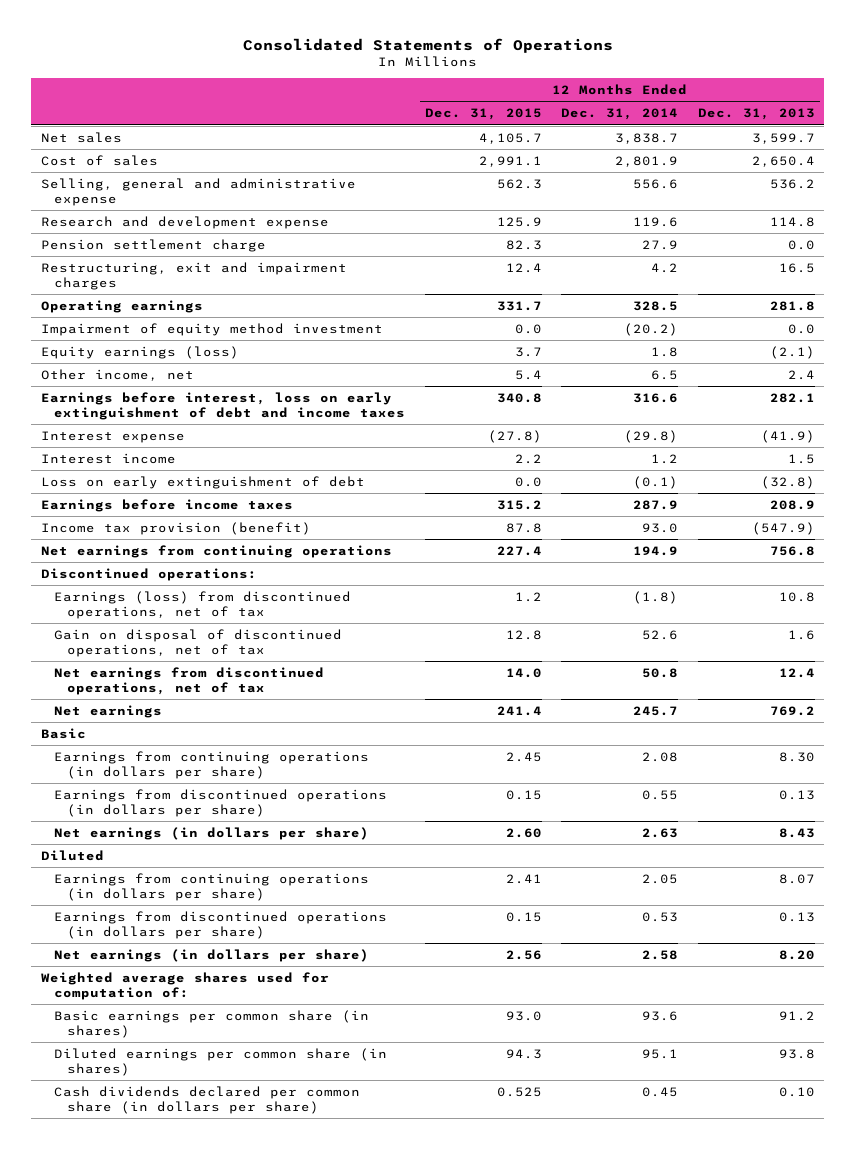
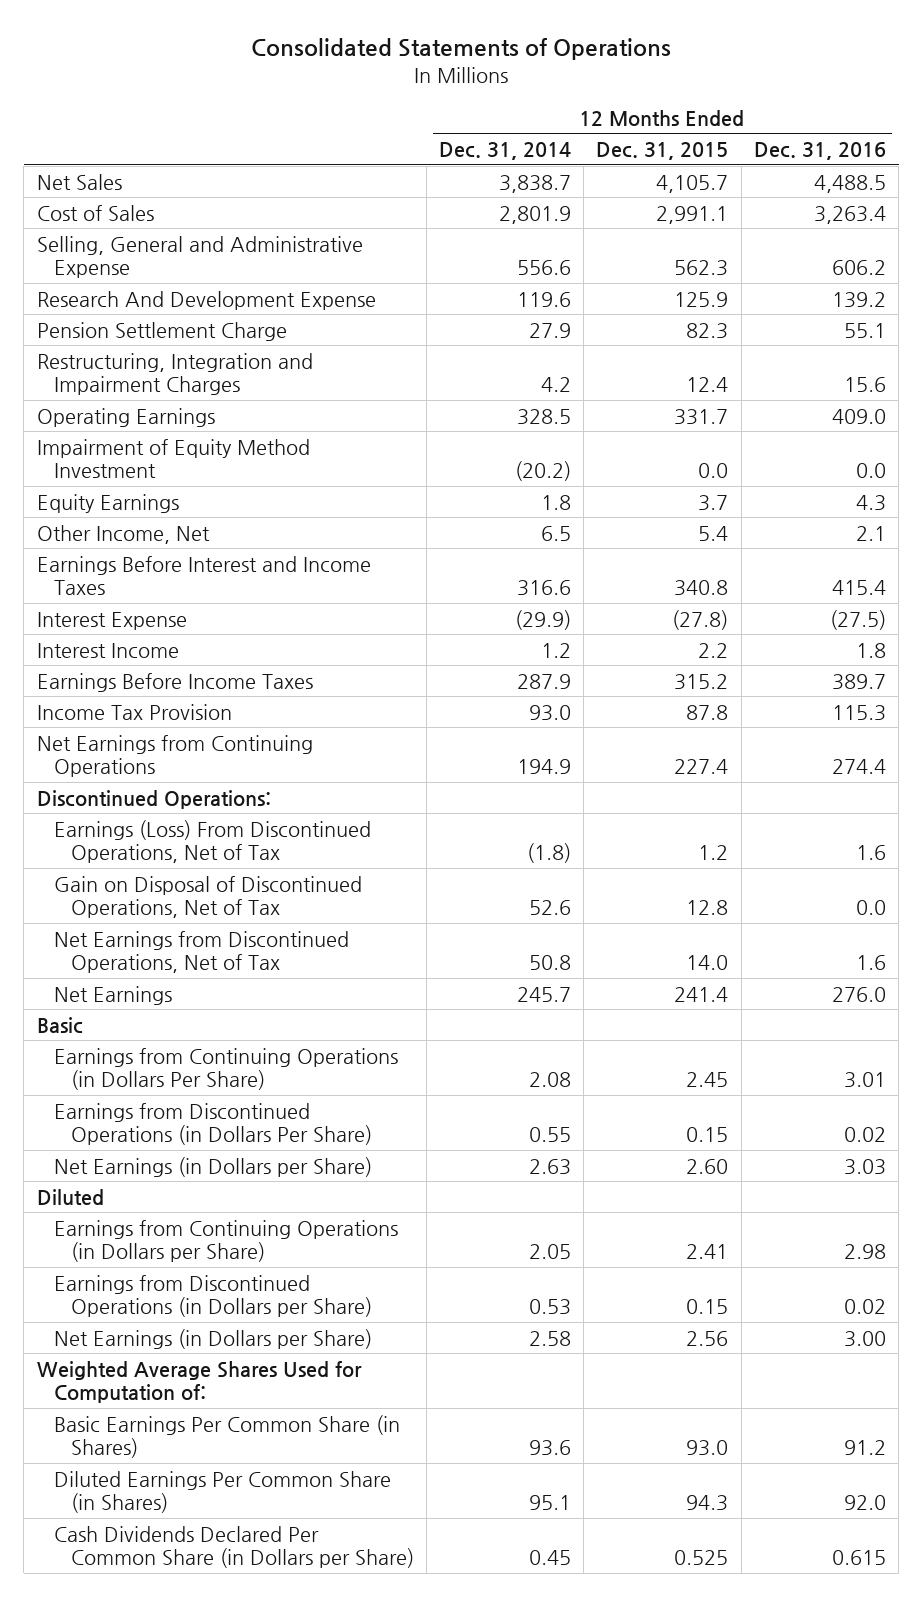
[697,108,815,121] Dec. 31, 2013 -> none
none -> [753,142,886,161] Dec. 31, 2016
[41,475,366,489] Loss on early extinguishment of debt -> none
[41,131,123,143] Net sales -> [36,173,122,190] Net Sales
[41,154,159,166] Cost of sales -> [36,204,154,221] Cost of Sales
[41,177,357,206] Selling, general and administrative expense -> [36,235,363,279] Selling, General and Administrative Expense
[41,215,330,229] Research and development expense -> [36,290,376,310] Research And Development Expense
[41,238,267,252] Pension settlement charge -> [36,321,287,341] Pension Settlement Charge
[41,261,348,290] Restructuring, exit and impairment charges -> [36,352,313,396] Restructuring, Integration and Impairment Charges
[41,299,204,313] Operating earnings -> [36,407,215,427] Operating Earnings
[41,322,384,336] Impairment of equity method investment -> [36,438,310,479] Impairment of Equity Method Investment
[41,345,240,359] Equity earnings (loss) -> [36,493,179,513] Equity Earnings
[41,368,195,381] Other income, net -> [36,524,210,544] Other Income, Net
[41,391,405,420] Earnings before interest, loss on early extinguishment of debt and income taxes -> [36,555,371,596] Earnings Before Interest and Income Taxes
[41,430,186,443] Interest expense -> [36,611,187,630] Interest Expense
[624,429,679,443] (29.8) -> [515,609,572,630] (29.9)
[41,452,177,464] Interest income -> [36,642,179,658] Interest Income
[41,498,294,512] Earnings before income taxes -> [36,672,313,692] Earnings Before Income Taxes
[41,521,312,535] Income tax provision (benefit) -> [36,703,232,720] Income Tax Provision
[41,544,393,558] Net earnings from continuing operations -> [36,734,313,778] Net Earnings from Continuing Operations
[41,567,258,581] Discontinued operations: -> [36,789,271,809] Discontinued Operations:
[53,590,351,619] Earnings (loss) from discontinued operations, net of tax -> [53,819,371,864] Earnings (Loss) From Discontinued Operations, Net of Tax
[53,628,342,657] Gain on disposal of discontinued operations, net of tax -> [53,875,362,919] Gain on Disposal of Discontinued Operations, Net of Tax
[53,666,324,695] Net earnings from discontinued operations, net of tax -> [53,930,349,974] Net Earnings from Discontinued Operations, Net of Tax
[53,704,162,718] Net earnings -> [53,985,172,1005] Net Earnings
[53,750,369,779] Earnings from continuing operations (in dollars per share) -> [53,1047,398,1091] Earnings from Continuing Operations (in Dollars Per Share)
[53,788,387,817] Earnings from discontinued operations (in dollars per share) -> [53,1102,372,1146] Earnings from Discontinued Operations (in Dollars Per Share)
[53,826,369,840] Net earnings (in dollars per share) -> [53,1156,372,1177] Net Earnings (in Dollars per Share)
[53,872,369,901] Earnings from continuing operations (in dollars per share) -> [53,1219,398,1263] Earnings from Continuing Operations (in Dollars per Share)
[53,910,387,939] Earnings from discontinued operations (in dollars per share) -> [53,1274,372,1318] Earnings from Discontinued Operations (in Dollars per Share)
[53,948,369,962] Net earnings (in dollars per share) -> [53,1328,372,1349] Net Earnings (in Dollars per Share)
[41,971,330,1000] Weighted average shares used for computation of: -> [36,1360,362,1404] Weighted Average Shares Used for Computation of:
[53,1009,369,1038] Basic earnings per common share (in shares) -> [53,1414,400,1459] Basic Earnings Per Common Share (in Shares)
[53,1047,387,1076] Diluted earnings per common share (in shares) -> [53,1470,391,1514] Diluted Earnings Per Common Share (in Shares)
[53,1085,360,1114] Cash dividends declared per common share (in dollars per share) -> [53,1525,414,1569] Cash Dividends Declared Per Common Share (in Dollars per Share)

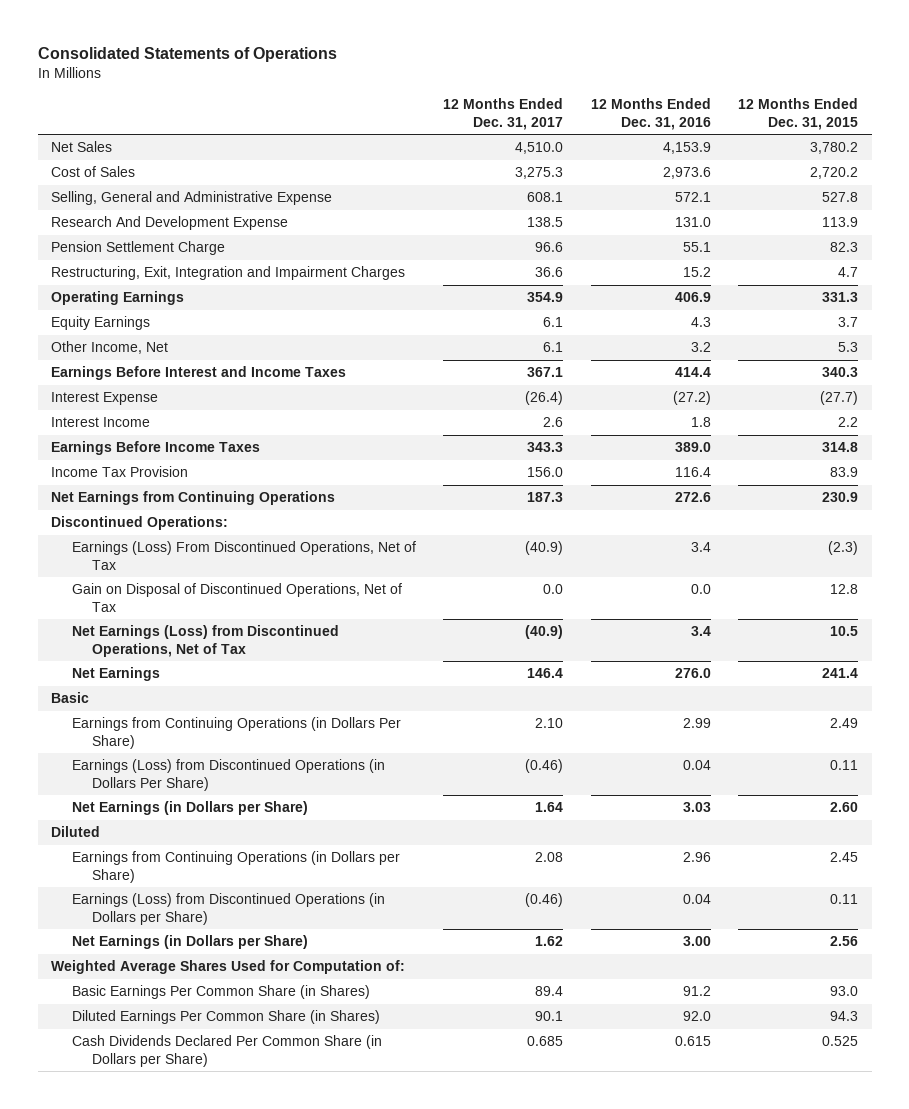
[439,142,572,161] Dec. 31, 2014 -> none
none -> [443,98,564,131] 12 Months Ended Dec. 31, 2017
[656,174,729,193] 4,105.7 -> [809,142,858,155] 3,780.2
[813,174,886,193] 4,488.5 -> [662,142,711,155] 4,153.9
[656,205,729,224] 2,991.1 -> [809,167,858,180] 2,720.2
[813,205,886,224] 3,263.4 -> [662,167,711,180] 2,973.6
[674,260,729,277] 562.3 -> [821,192,858,203] 527.8
[831,260,886,276] 606.2 -> [674,192,711,203] 572.1
[674,291,729,307] 125.9 -> [821,217,858,228] 113.9
[831,291,886,308] 139.2 -> [674,217,711,228] 131.0
[36,438,310,479] Impairment of Equity Method Investment -> none
[36,352,313,396] Restructuring, Integration and Impairment Charges -> [51,266,406,281] Restructuring, Exit, Integration and Impairment Charges
[686,377,729,393] 12.4 -> [837,267,858,278] 4.7
[843,377,886,393] 15.6 -> [682,267,711,278] 15.2
[674,408,729,425] 331.7 -> [821,292,858,303] 331.3
[831,408,886,424] 409.0 -> [674,292,711,303] 406.9
[698,525,729,541] 5.4 -> [837,342,858,353] 5.3
[855,525,886,541] 2.1 -> [690,342,711,353] 3.2
[674,580,729,597] 340.8 -> [821,367,858,378] 340.3
[831,580,886,596] 415.4 -> [674,367,711,378] 414.4
[672,609,729,630] (27.8) -> [819,391,858,406] (27.7)
[829,609,886,630] (27.5) -> [672,391,711,406] (27.2)
[674,673,729,690] 315.2 -> [821,442,858,453] 314.8
[831,673,886,690] 389.7 -> [674,442,711,453] 389.0
[686,704,729,720] 87.8 -> [829,467,858,478] 83.9
[831,704,886,721] 115.3 -> [674,467,711,478] 116.4
[674,759,729,775] 227.4 -> [821,492,858,503] 230.9
[831,759,886,775] 274.4 -> [674,492,711,503] 272.6
[698,845,729,861] 1.2 -> [827,541,858,556] (2.3)
[855,845,886,861] 1.6 -> [690,542,711,553] 3.4
[53,930,349,974] Net Earnings from Discontinued Operations, Net of Tax -> [71,625,339,657] Net Earnings (Loss) from Discontinued Operations, Net of Tax
[686,955,729,971] 14.0 -> [829,626,858,637] 10.5
[855,955,886,971] 1.6 -> [690,626,711,637] 3.4
[686,1072,729,1088] 2.45 -> [829,718,858,729] 2.49
[843,1072,886,1089] 3.01 -> [682,718,711,729] 2.99
[53,1102,372,1146] Earnings from Discontinued Operations (in Dollars Per Share) -> [71,759,385,791] Earnings (Loss) from Discontinued Operations (in Dollars Per Share)
[686,1127,729,1143] 0.15 -> [829,760,858,771] 0.11
[843,1127,886,1143] 0.02 -> [682,760,711,771] 0.04
[686,1244,729,1260] 2.41 -> [829,852,858,863] 2.45
[843,1244,886,1260] 2.98 -> [682,852,711,863] 2.96
[53,1274,372,1318] Earnings from Discontinued Operations (in Dollars per Share) -> [71,893,385,925] Earnings (Loss) from Discontinued Operations (in Dollars per Share)
[686,1299,729,1315] 0.15 -> [829,894,858,905] 0.11
[843,1299,886,1315] 0.02 -> [682,894,711,905] 0.04

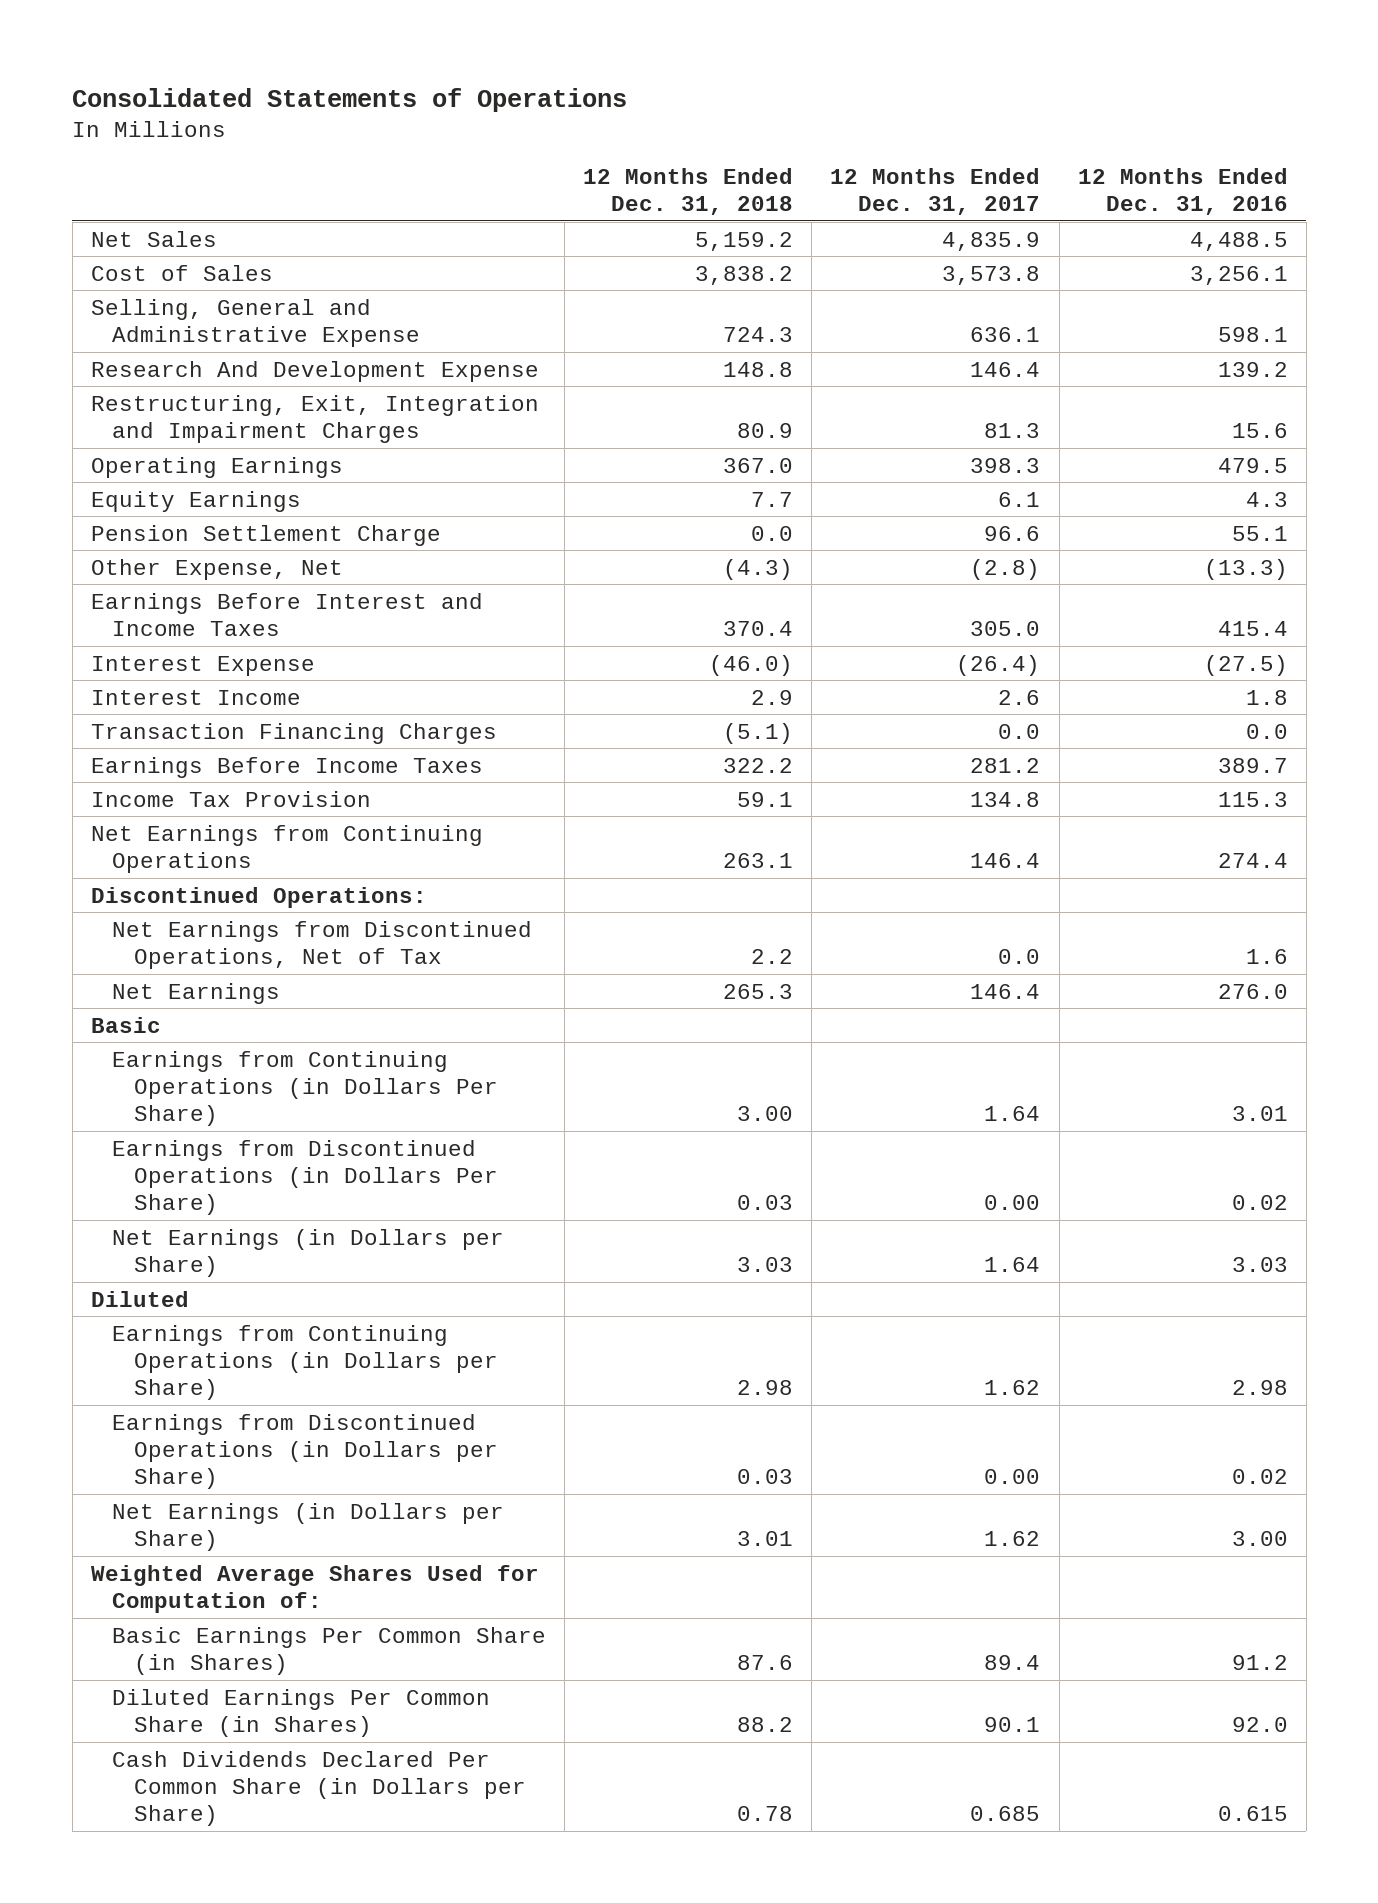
[737,98,858,131] 12 Months Ended Dec. 31, 2015 -> none
none -> [583,167,794,216] 12 Months Ended Dec. 31, 2018
[515,142,564,155] 4,510.0 -> [942,231,1041,251] 4,835.9
[662,142,711,155] 4,153.9 -> [1189,231,1288,251] 4,488.5
[515,167,564,180] 3,275.3 -> [942,265,1041,285] 3,573.8
[662,167,711,180] 2,973.6 -> [1189,265,1288,285] 3,256.1
[527,192,564,203] 608.1 -> [970,326,1041,342] 636.1
[674,192,711,203] 572.1 -> [1217,326,1288,342] 598.1
[527,217,564,228] 138.5 -> [970,361,1041,377] 146.4
[674,217,711,228] 131.0 -> [1217,361,1288,377] 139.2
[535,267,564,278] 36.6 -> [984,422,1041,438] 81.3
[682,267,711,278] 15.2 -> [1231,422,1288,438] 15.6
[527,292,564,303] 354.9 -> [970,457,1041,473] 398.3
[674,292,711,303] 406.9 -> [1217,457,1288,473] 479.5
[51,241,226,256] Pension Settlement Charge -> [90,524,441,546] Pension Settlement Charge
[51,341,169,355] Other Income, Net -> [90,558,343,580] Other Expense, Net
[543,342,564,353] 6.1 -> [970,558,1041,580] (2.8)
[690,342,711,353] 3.2 -> [1203,558,1288,580] (13.3)
[527,367,564,378] 367.1 -> [970,620,1041,636] 305.0
[674,367,711,378] 414.4 -> [1217,620,1288,636] 415.4
[672,391,711,406] (27.2) -> [1203,654,1288,676] (27.5)
none -> [90,722,497,744] Transaction Financing Charges
[527,442,564,453] 343.3 -> [970,757,1041,773] 281.2
[674,442,711,453] 389.0 -> [1217,757,1288,773] 389.7
[527,467,564,478] 156.0 -> [970,791,1041,807] 134.8
[674,467,711,478] 116.4 -> [1217,791,1288,807] 115.3
[527,492,564,503] 187.3 -> [970,852,1041,868] 146.4
[674,492,711,503] 272.6 -> [1217,852,1288,868] 274.4
[71,541,416,570] Earnings (Loss) From Discontinued Operations, Net of Tax -> none
[71,583,402,612] Gain on Disposal of Discontinued Operations, Net of Tax -> none
[71,625,339,657] Net Earnings (Loss) from Discontinued Operations, Net of Tax -> [112,920,533,969] Net Earnings from Discontinued Operations, Net of Tax
[525,625,564,640] (40.9) -> [998,948,1041,964] 0.0
[690,626,711,637] 3.4 -> [1245,948,1288,964] 1.6
[535,718,564,729] 2.10 -> [984,1106,1041,1122] 1.64
[682,718,711,729] 2.99 -> [1231,1106,1288,1122] 3.01
[71,759,385,791] Earnings (Loss) from Discontinued Operations (in Dollars Per Share) -> [112,1139,498,1216] Earnings from Discontinued Operations (in Dollars Per Share)
[525,759,564,774] (0.46) -> [984,1195,1041,1211] 0.00
[682,760,711,771] 0.04 -> [1231,1195,1288,1211] 0.02
[535,852,564,863] 2.08 -> [984,1380,1041,1396] 1.62
[682,852,711,863] 2.96 -> [1231,1380,1288,1396] 2.98
[71,893,385,925] Earnings (Loss) from Discontinued Operations (in Dollars per Share) -> [112,1413,498,1490] Earnings from Discontinued Operations (in Dollars per Share)
[525,893,564,908] (0.46) -> [984,1469,1041,1485] 0.00
[682,894,711,905] 0.04 -> [1231,1469,1288,1485] 0.02

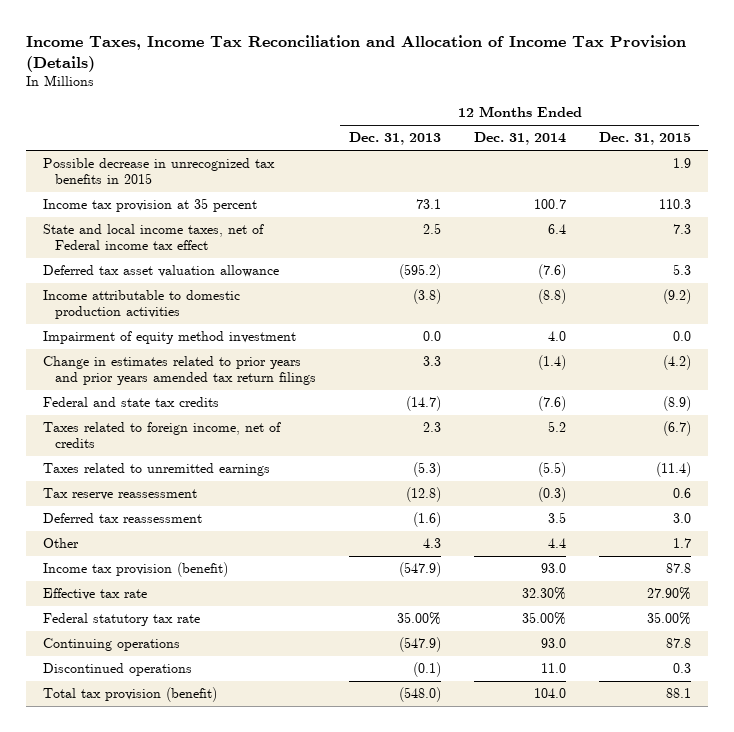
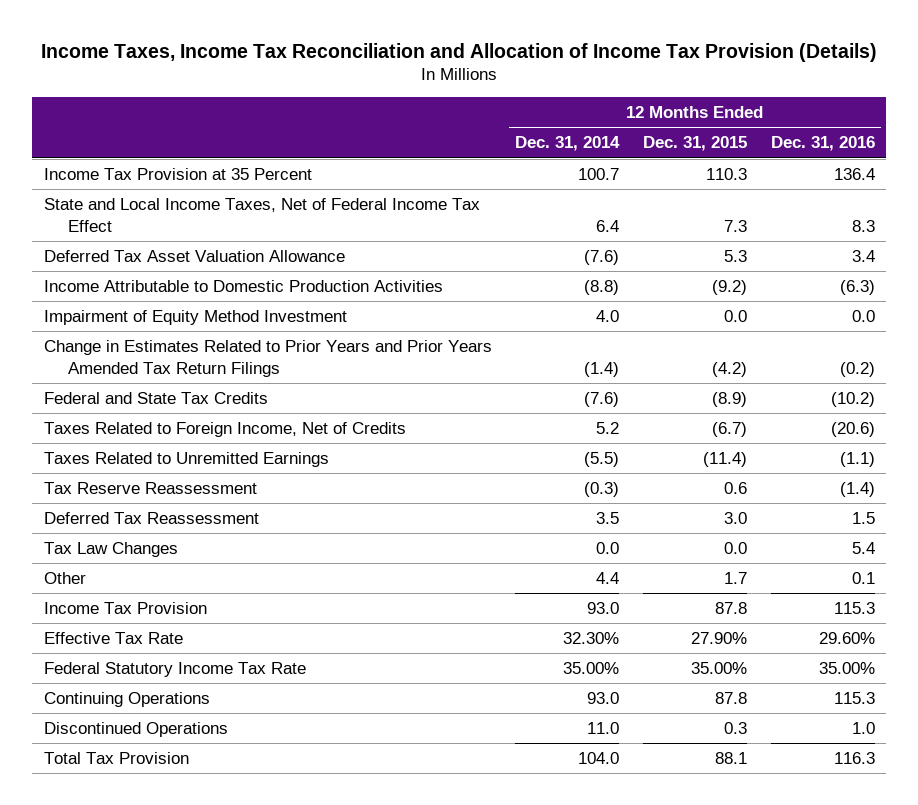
[348,132,441,146] Dec. 31, 2013 -> none
none -> [770,136,875,152] Dec. 31, 2016
[42,158,275,185] Possible decrease in unrecognized tax benefits in 2015 -> none
[42,198,257,213] Income tax provision at 35 percent -> [43,167,312,180] Income Tax Provision at 35 Percent
[42,224,264,251] State and local income taxes, net of Federal income tax effect -> [43,197,480,232] State and Local Income Taxes, Net of Federal Income Tax Effect
[42,265,279,278] Deferred tax asset valuation allowance -> [43,249,345,262] Deferred Tax Asset Valuation Allowance
[42,290,240,320] Income attributable to domestic production activities -> [43,279,443,292] Income Attributable to Domestic Production Activities
[42,331,296,345] Impairment of equity method investment -> [43,309,347,325] Impairment of Equity Method Investment
[42,356,316,386] Change in estimates related to prior years and prior years amended tax return filings -> [43,339,492,377] Change in Estimates Related to Prior Years and Prior Years Amended Tax Return Filings
[42,397,219,408] Federal and state tax credits -> [43,391,268,404] Federal and State Tax Credits
[42,422,281,449] Taxes related to foreign income, net of credits -> [43,421,406,437] Taxes Related to Foreign Income, Net of Credits
[42,463,270,477] Taxes related to unremitted earnings -> [43,451,329,467] Taxes Related to Unremitted Earnings
[42,488,197,501] Tax reserve reassessment -> [43,481,257,494] Tax Reserve Reassessment
[42,513,202,524] Deferred tax reassessment -> [43,511,259,524] Deferred Tax Reassessment
none -> [43,541,178,557] Tax Law Changes
[42,562,228,578] Income tax provision (benefit) -> [43,601,207,614] Income Tax Provision
[42,588,147,601] Effective tax rate -> [43,631,183,644] Effective Tax Rate
[42,613,200,627] Federal statutory tax rate -> [43,661,306,677] Federal Statutory Income Tax Rate
[42,638,180,652] Continuing operations -> [43,691,210,707] Continuing Operations
[42,663,192,677] Discontinued operations -> [43,721,228,737] Discontinued Operations
[42,687,217,703] Total tax provision (benefit) -> [43,751,189,764] Total Tax Provision

